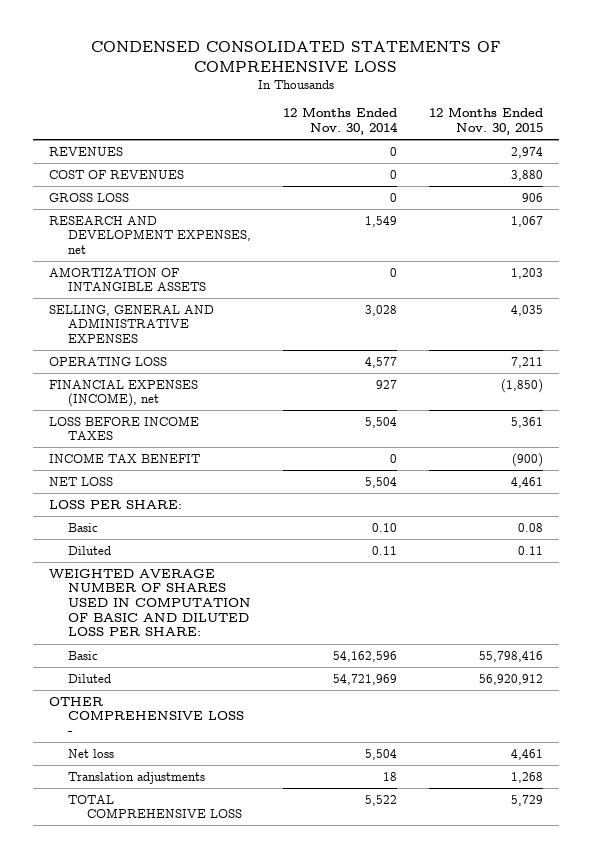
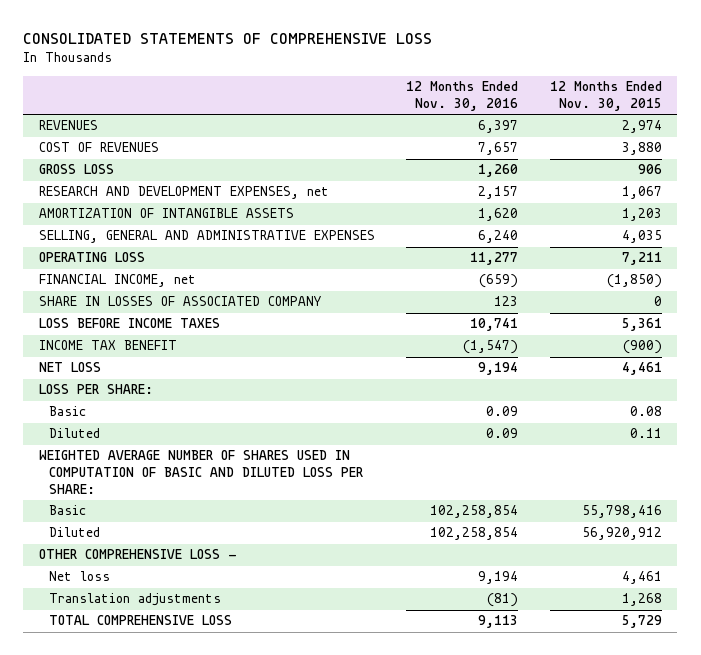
[90,41,501,73] CONDENSED CONSOLIDATED STATEMENTS OF COMPREHENSIVE LOSS -> [23,33,433,45] CONSOLIDATED STATEMENTS OF COMPREHENSIVE LOSS
[282,107,398,136] 12 Months Ended Nov. 30, 2014 -> none
none -> [406,81,519,112] 12 Months Ended Nov. 30, 2016
[48,379,198,408] FINANCIAL EXPENSES (INCOME), net -> [38,274,196,288] FINANCIAL INCOME, net
none -> [38,296,321,307] SHARE IN LOSSES OF ASSOCIATED COMPANY

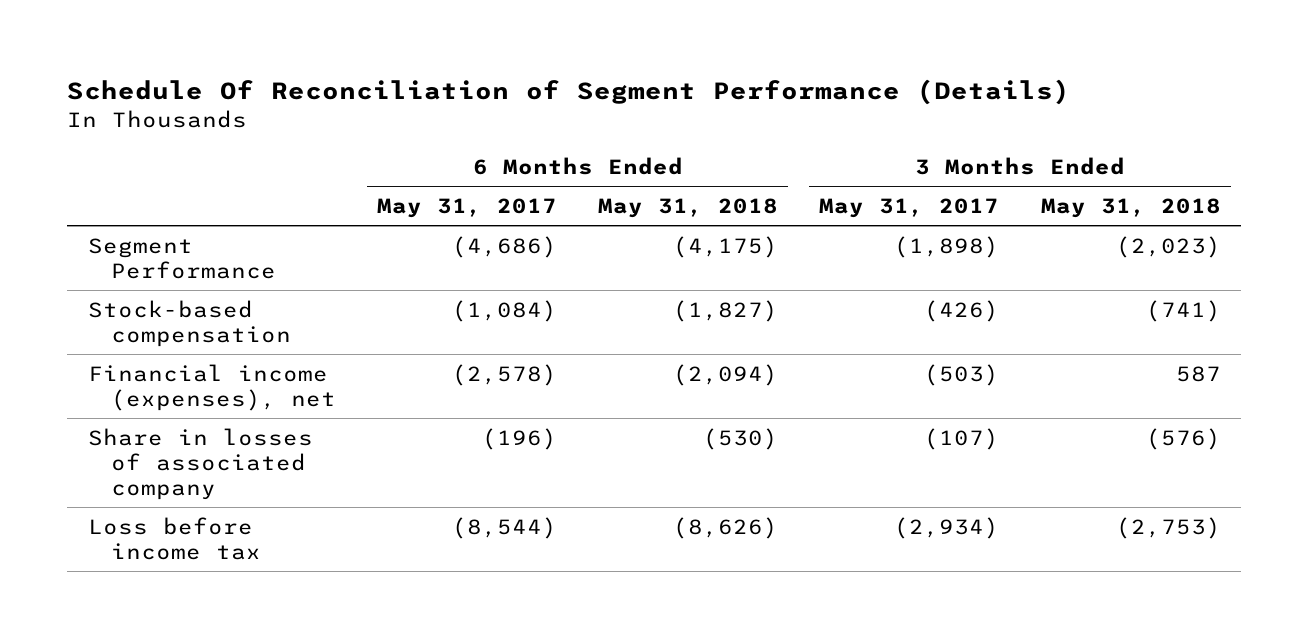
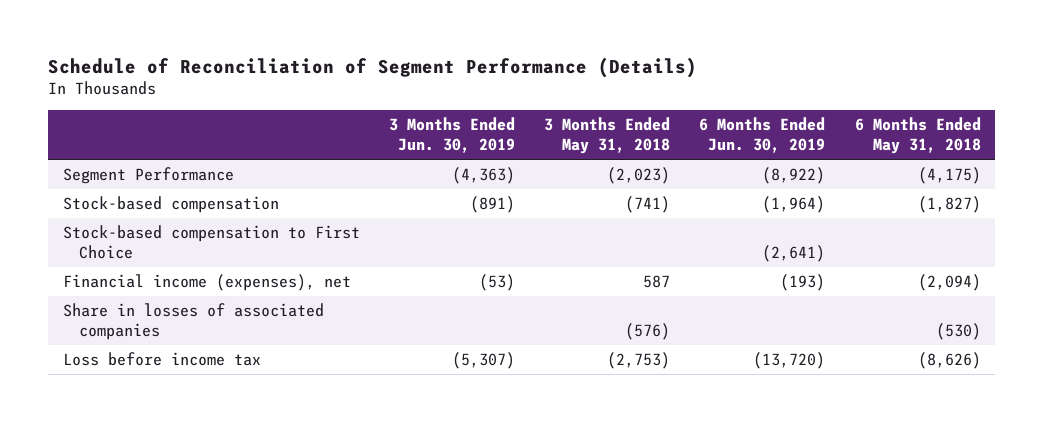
[67,79,1071,106] Schedule Of Reconciliation of Segment Performance (Details) -> [48,56,698,78] Schedule of Reconciliation of Segment Performance (Details)
[376,197,557,218] May 31, 2017 -> none
[819,197,1000,218] May 31, 2017 -> none
none -> [388,117,515,154] 3 Months Ended Jun. 30, 2019
none -> [699,117,826,154] 6 Months Ended Jun. 30, 2019
none -> [62,225,360,260] Stock-based compensation to First Choice
[87,427,313,501] Share in losses of associated company -> [62,303,324,341] Share in losses of associated companies

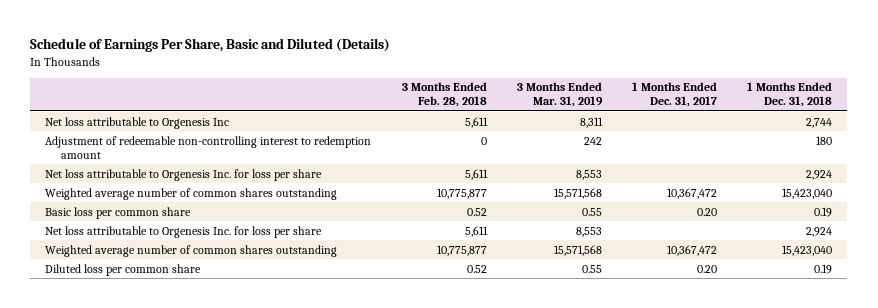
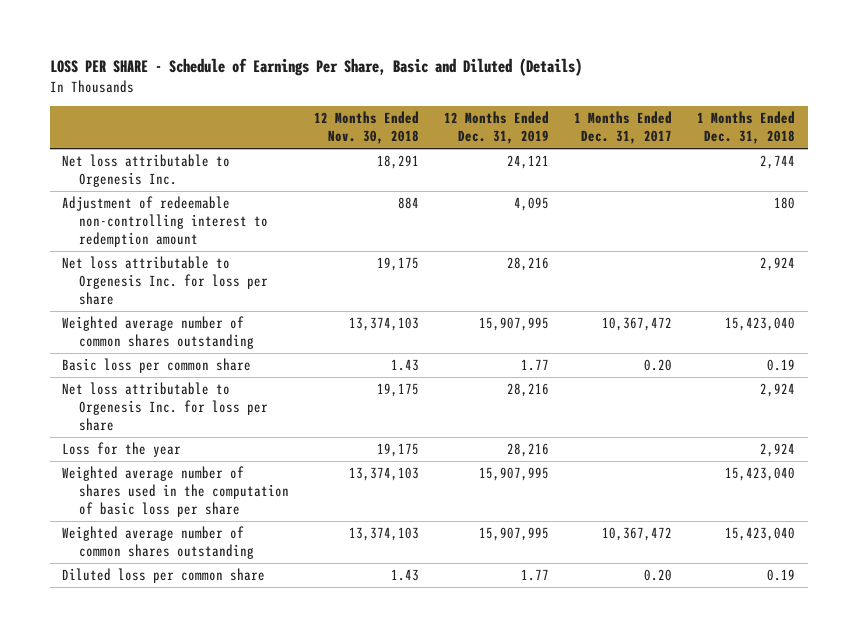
[30,38,391,53] Schedule of Earnings Per Share, Basic and Diluted (Details) -> [49,58,582,77] LOSS PER SHARE - Schedule of Earnings Per Share, Basic and Diluted (Details)
[401,82,487,108] 3 Months Ended Feb. 28, 2018 -> none
[516,82,603,108] 3 Months Ended Mar. 31, 2019 -> none
none -> [313,111,419,145] 12 Months Ended Nov. 30, 2018
none -> [443,111,549,145] 12 Months Ended Dec. 31, 2019
[45,116,230,129] Net loss attributable to Orgenesis Inc -> [62,154,231,187] Net loss attributable to Orgenesis Inc.
none -> [62,442,182,458] Loss for the year
none -> [62,466,289,517] Weighted average number of shares used in the computation of basic loss per share

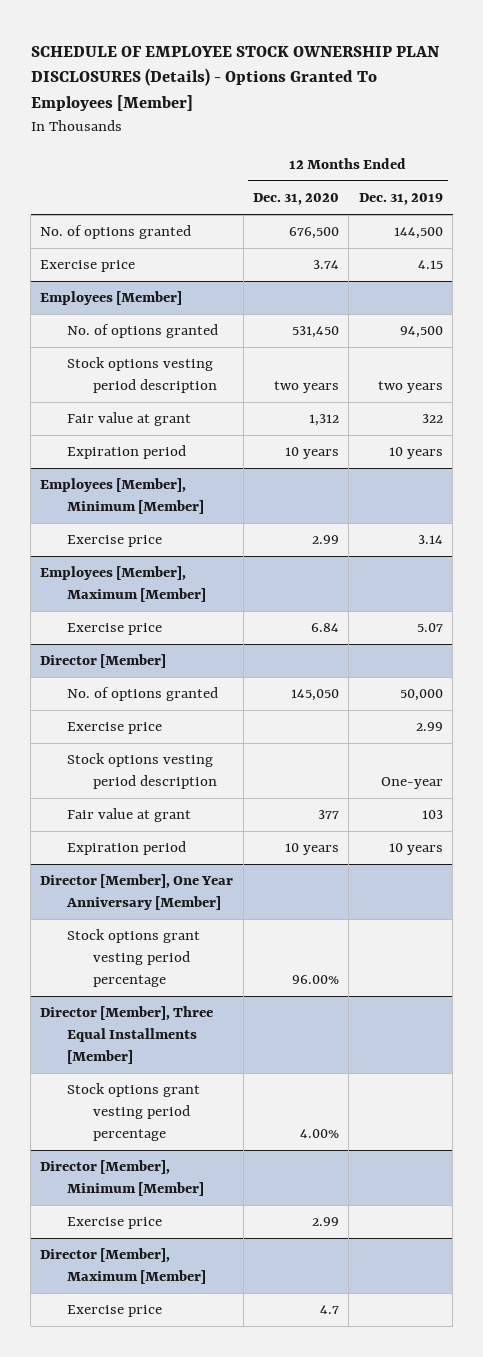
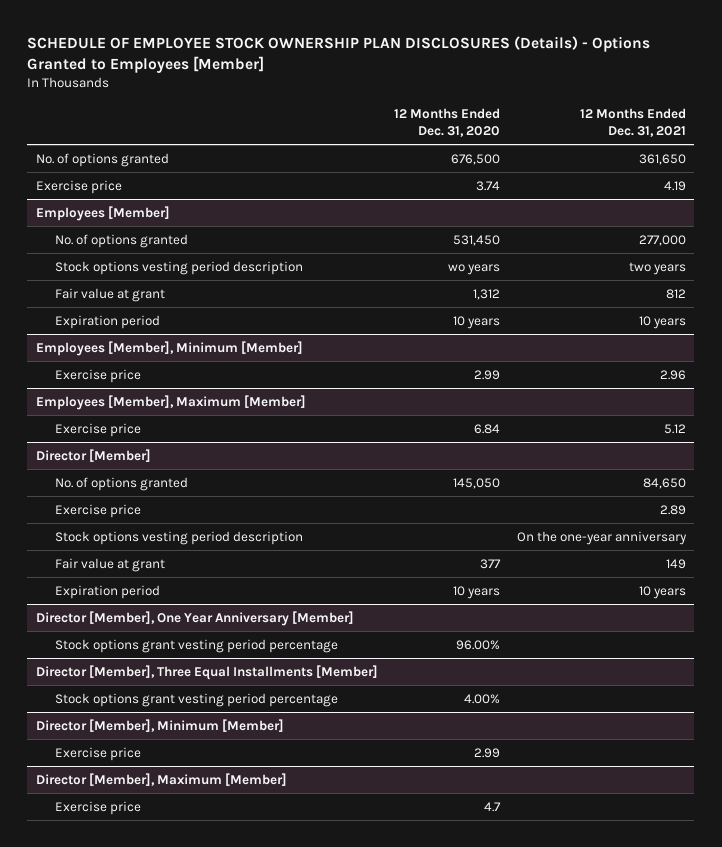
[30,45,440,112] SCHEDULE OF EMPLOYEE STOCK OWNERSHIP PLAN DISCLOSURES (Details) - Options Granted To Employees [Member] -> [27,36,651,74] SCHEDULE OF EMPLOYEE STOCK OWNERSHIP PLAN DISCLOSURES (Details) - Options Granted to Employees [Member]
[358,193,443,206] Dec. 31, 2019 -> none
none -> [579,108,686,138] 12 Months Ended Dec. 31, 2021
[274,381,340,394] two years -> [448,263,501,275] wo years

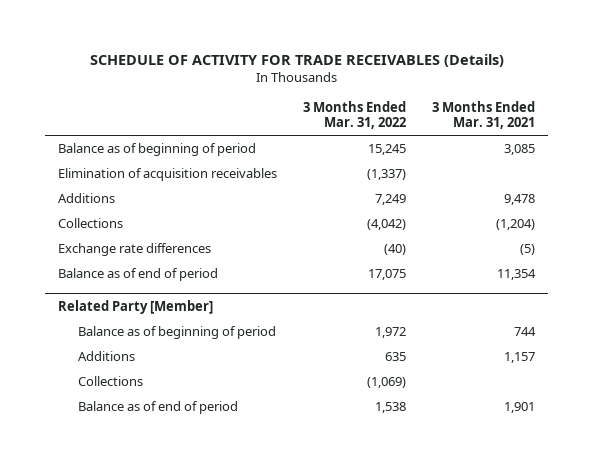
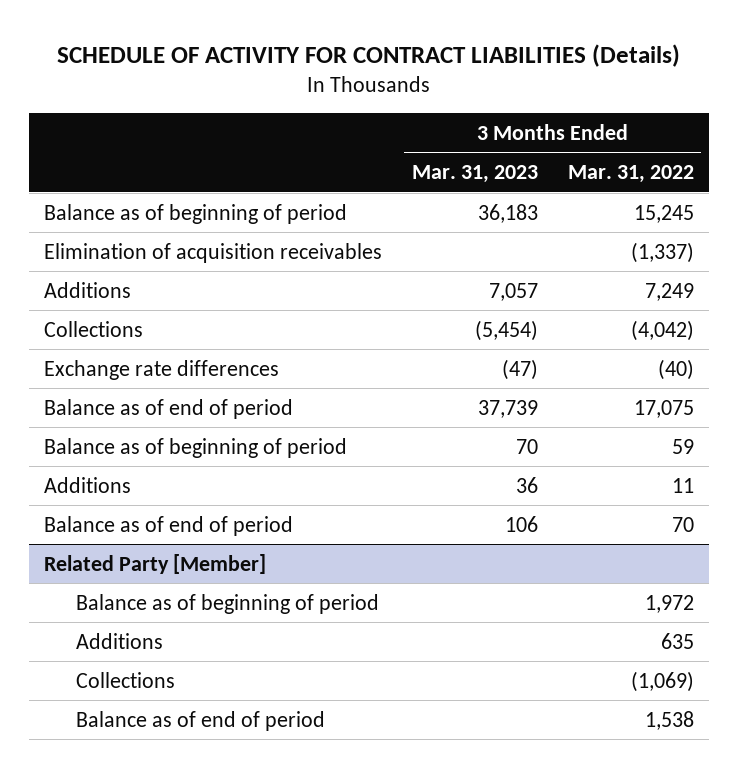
[89,53,504,67] SCHEDULE OF ACTIVITY FOR TRADE RECEIVABLES (Details) -> [56,43,680,67] SCHEDULE OF ACTIVITY FOR CONTRACT LIABILITIES (Details)
[432,100,536,130] 3 Months Ended Mar. 31, 2021 -> none
none -> [411,165,538,184] Mar. 31, 2023
none -> [43,437,347,458] Balance as of beginning of period
none -> [43,476,131,493] Additions
none -> [43,515,293,536] Balance as of end of period

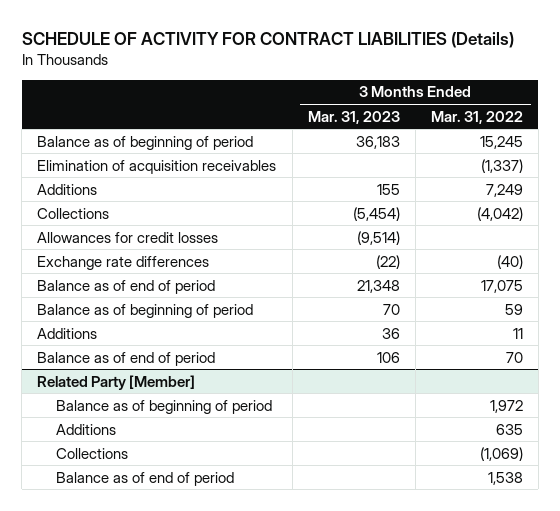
[488,282,538,301] 7,057 -> [376,183,400,195] 155
none -> [37,231,219,243] Allowances for credit losses
[501,358,538,380] (47) -> [375,254,400,269] (22)
[477,399,538,418] 37,739 -> [356,279,400,293] 21,348

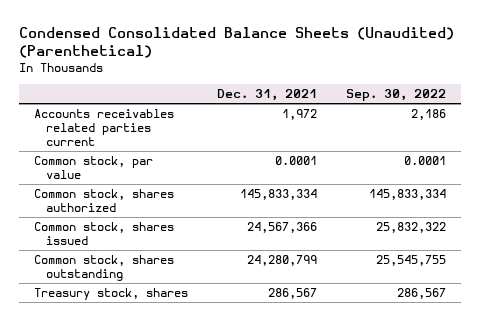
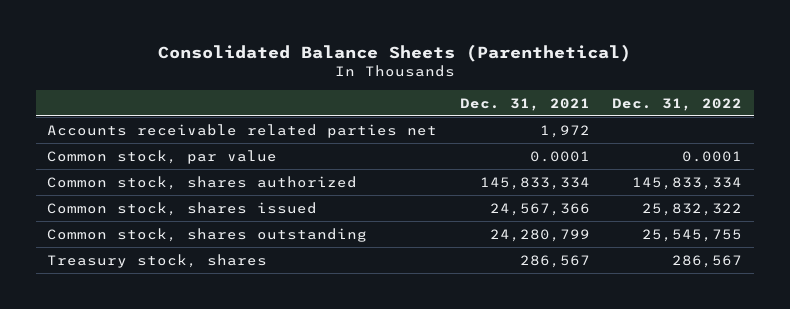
[19,26,455,59] Condensed Consolidated Balance Sheets (Unaudited) (Parenthetical) -> [157,43,631,62] Consolidated Balance Sheets (Parenthetical)
[346,89,447,102] Sep. 30, 2022 -> none
none -> [612,97,743,111] Dec. 31, 2022
[33,109,174,146] Accounts receivables related parties current -> [47,123,438,138] Accounts receivable related parties net

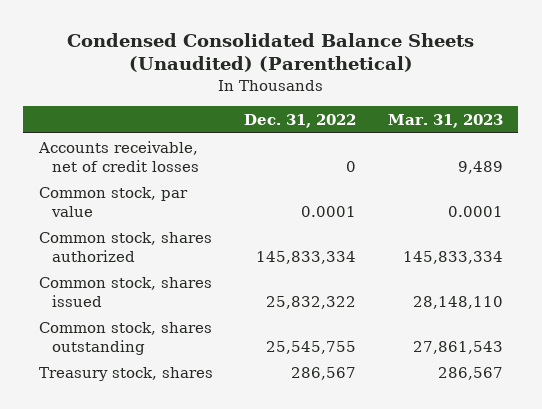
[157,43,631,62] Consolidated Balance Sheets (Parenthetical) -> [66,32,474,73] Condensed Consolidated Balance Sheets (Unaudited) (Parenthetical)
[459,97,590,111] Dec. 31, 2021 -> none
none -> [387,113,503,128] Mar. 31, 2023
[47,123,438,138] Accounts receivable related parties net -> none
none -> [38,140,199,172] Accounts receivable, net of credit losses

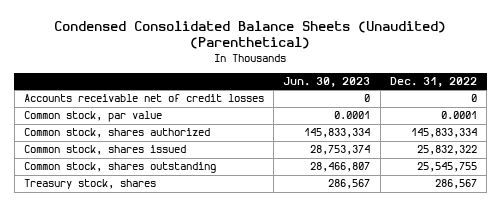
[387,113,503,128] Mar. 31, 2023 -> none
none -> [283,76,371,87] Jun. 30, 2023
[38,140,199,172] Accounts receivable, net of credit losses -> [23,94,264,103] Accounts receivable net of credit losses

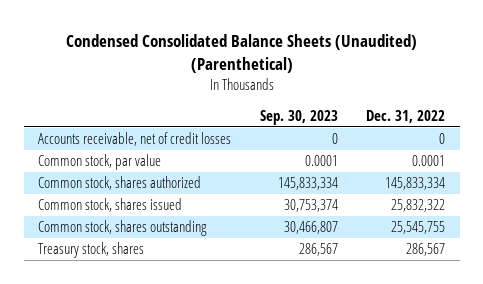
[283,76,371,87] Jun. 30, 2023 -> none
none -> [259,109,338,125] Sep. 30, 2023
[23,94,264,103] Accounts receivable net of credit losses -> [38,132,232,147] Accounts receivable, net of credit losses

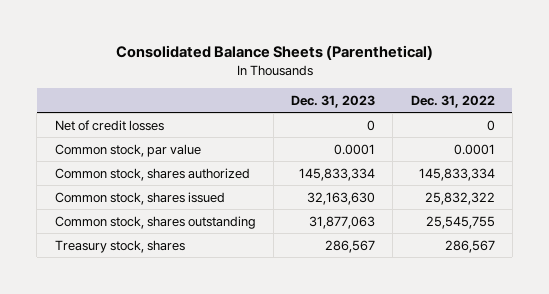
[65,33,417,73] Condensed Consolidated Balance Sheets (Unaudited) (Parenthetical) -> [115,45,433,61] Consolidated Balance Sheets (Parenthetical)
[259,109,338,125] Sep. 30, 2023 -> none
none -> [291,95,376,109] Dec. 31, 2023
[38,132,232,147] Accounts receivable, net of credit losses -> [54,119,164,131] Net of credit losses

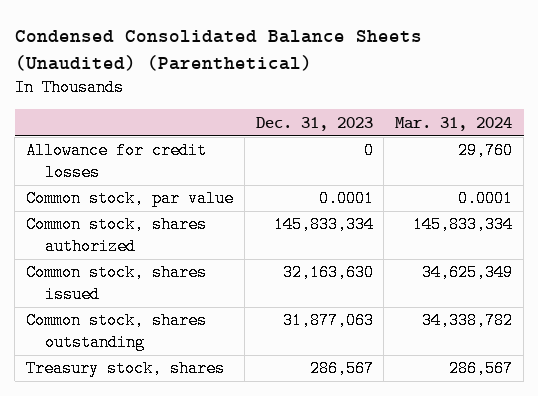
[115,45,433,61] Consolidated Balance Sheets (Parenthetical) -> [14,29,422,71] Condensed Consolidated Balance Sheets (Unaudited) (Parenthetical)
[410,95,495,109] Dec. 31, 2022 -> none
none -> [395,116,513,131] Mar. 31, 2024
[54,119,164,131] Net of credit losses -> [26,142,208,182] Allowance for credit losses

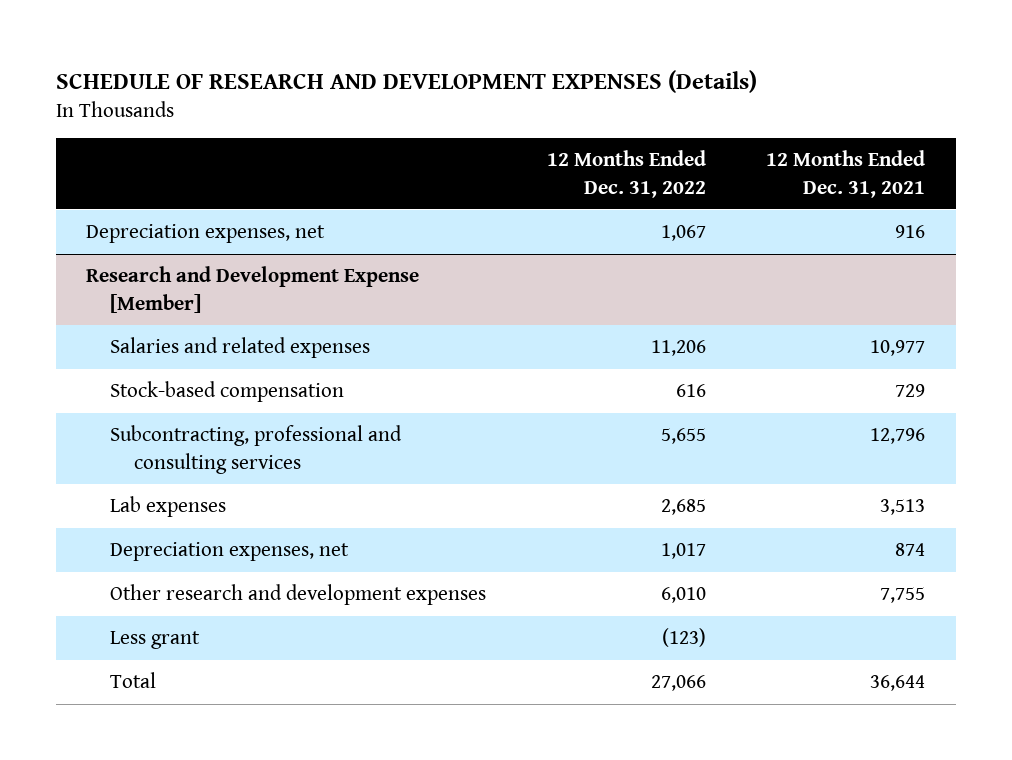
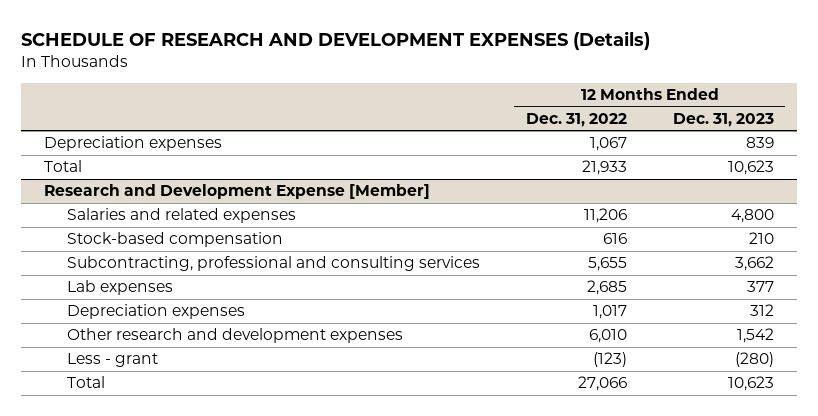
[766,150,926,198] 12 Months Ended Dec. 31, 2021 -> none
none -> [672,112,774,127] Dec. 31, 2023
[86,224,326,244] Depreciation expenses, net -> [44,136,223,152] Depreciation expenses
none -> [44,160,83,173] Total
[110,542,350,562] Depreciation expenses, net -> [66,304,245,320] Depreciation expenses
[110,631,201,650] Less grant -> [66,353,158,368] Less - grant

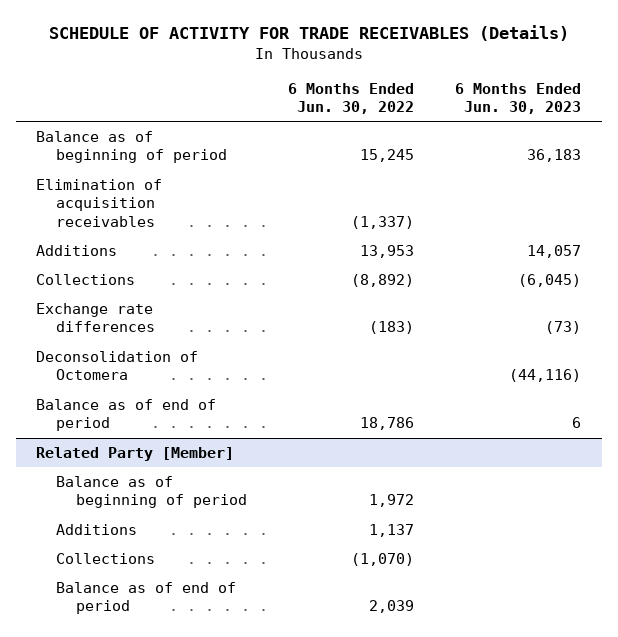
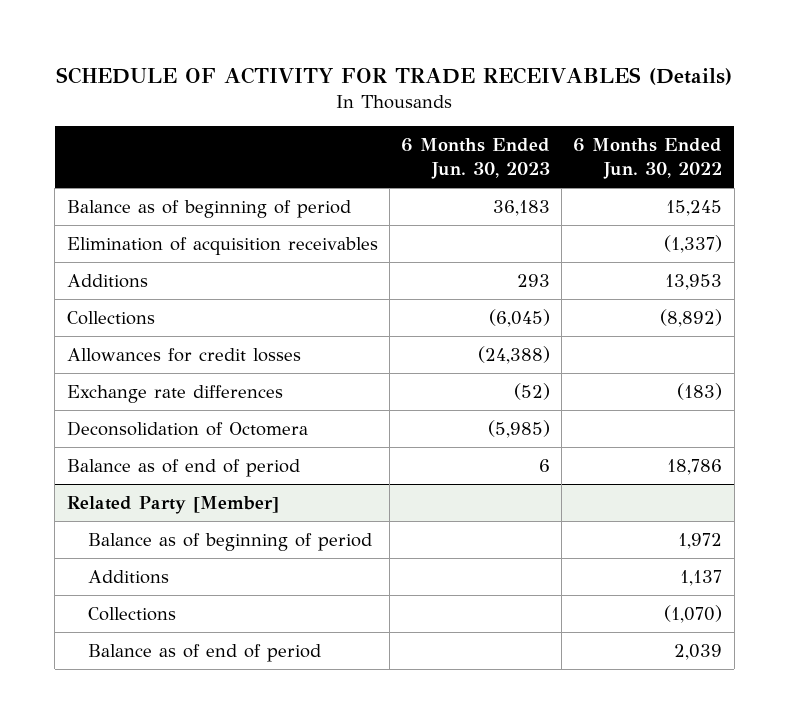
[527,245,582,259] 14,057 -> [516,274,550,288] 293
none -> [66,348,301,363] Allowances for credit losses
[545,321,582,335] (73) -> [513,383,550,401] (52)
[509,369,582,383] (44,116) -> [487,420,550,439] (5,985)

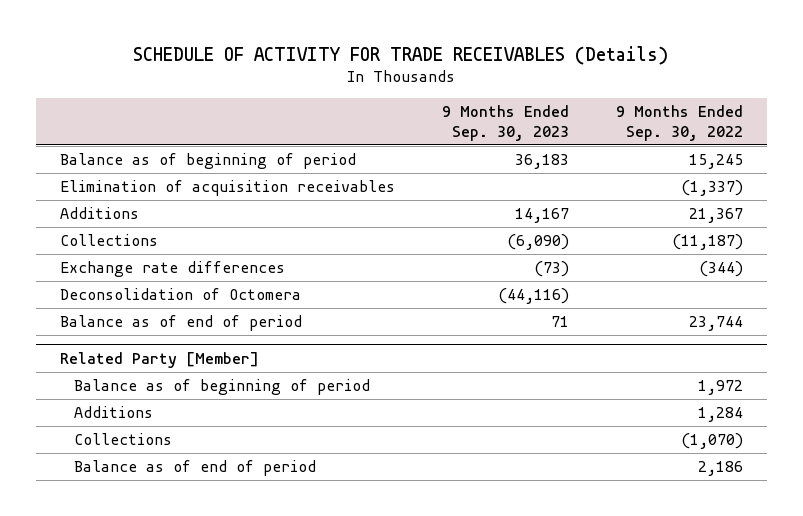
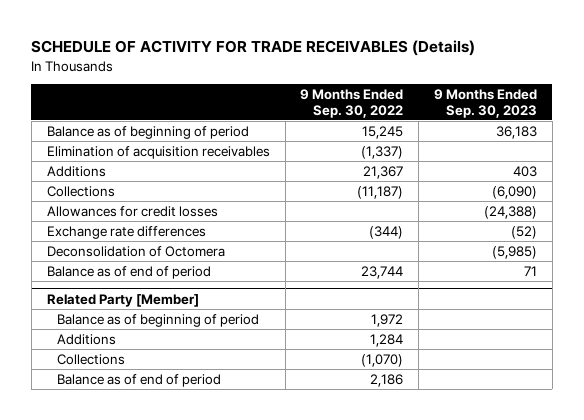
[514,208,569,224] 14,167 -> [512,165,537,177] 403
none -> [46,205,218,217] Allowances for credit losses
[533,261,569,278] (73) -> [510,225,537,239] (52)
[497,288,569,305] (44,116) -> [491,245,537,259] (5,985)

